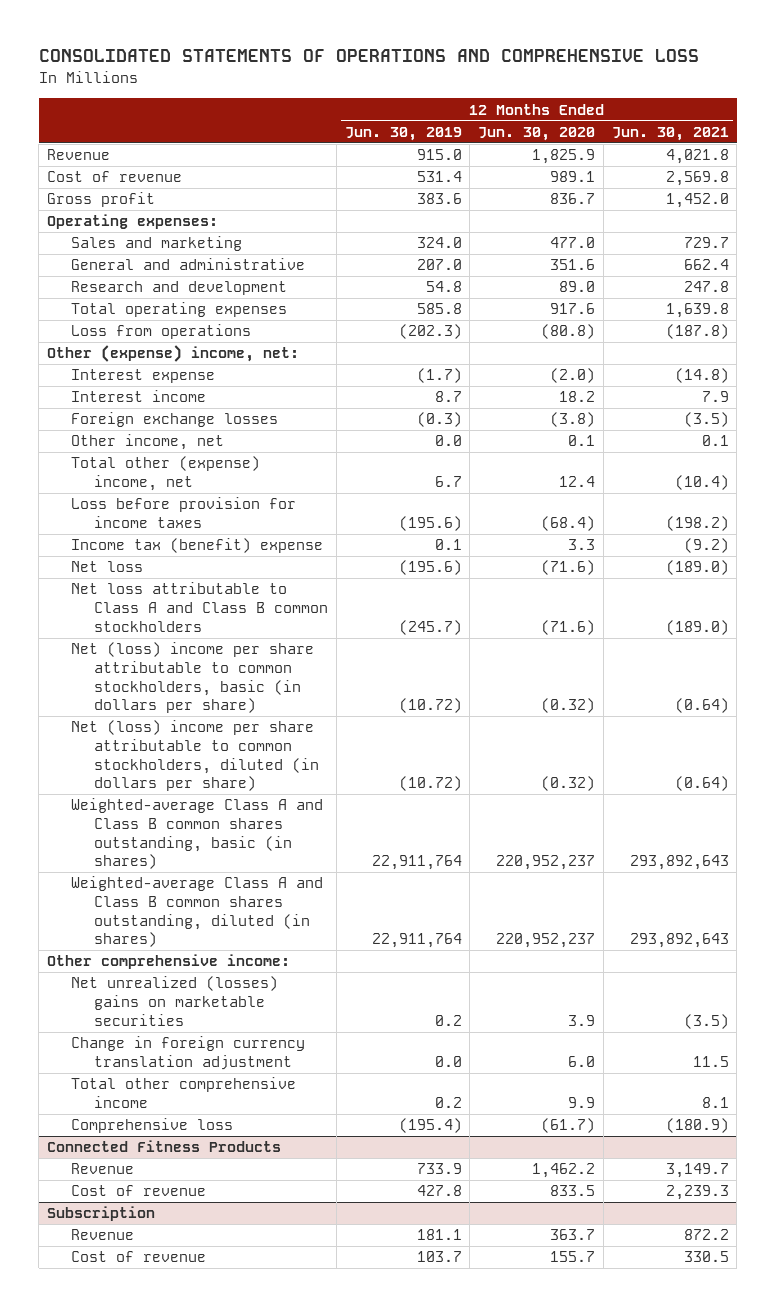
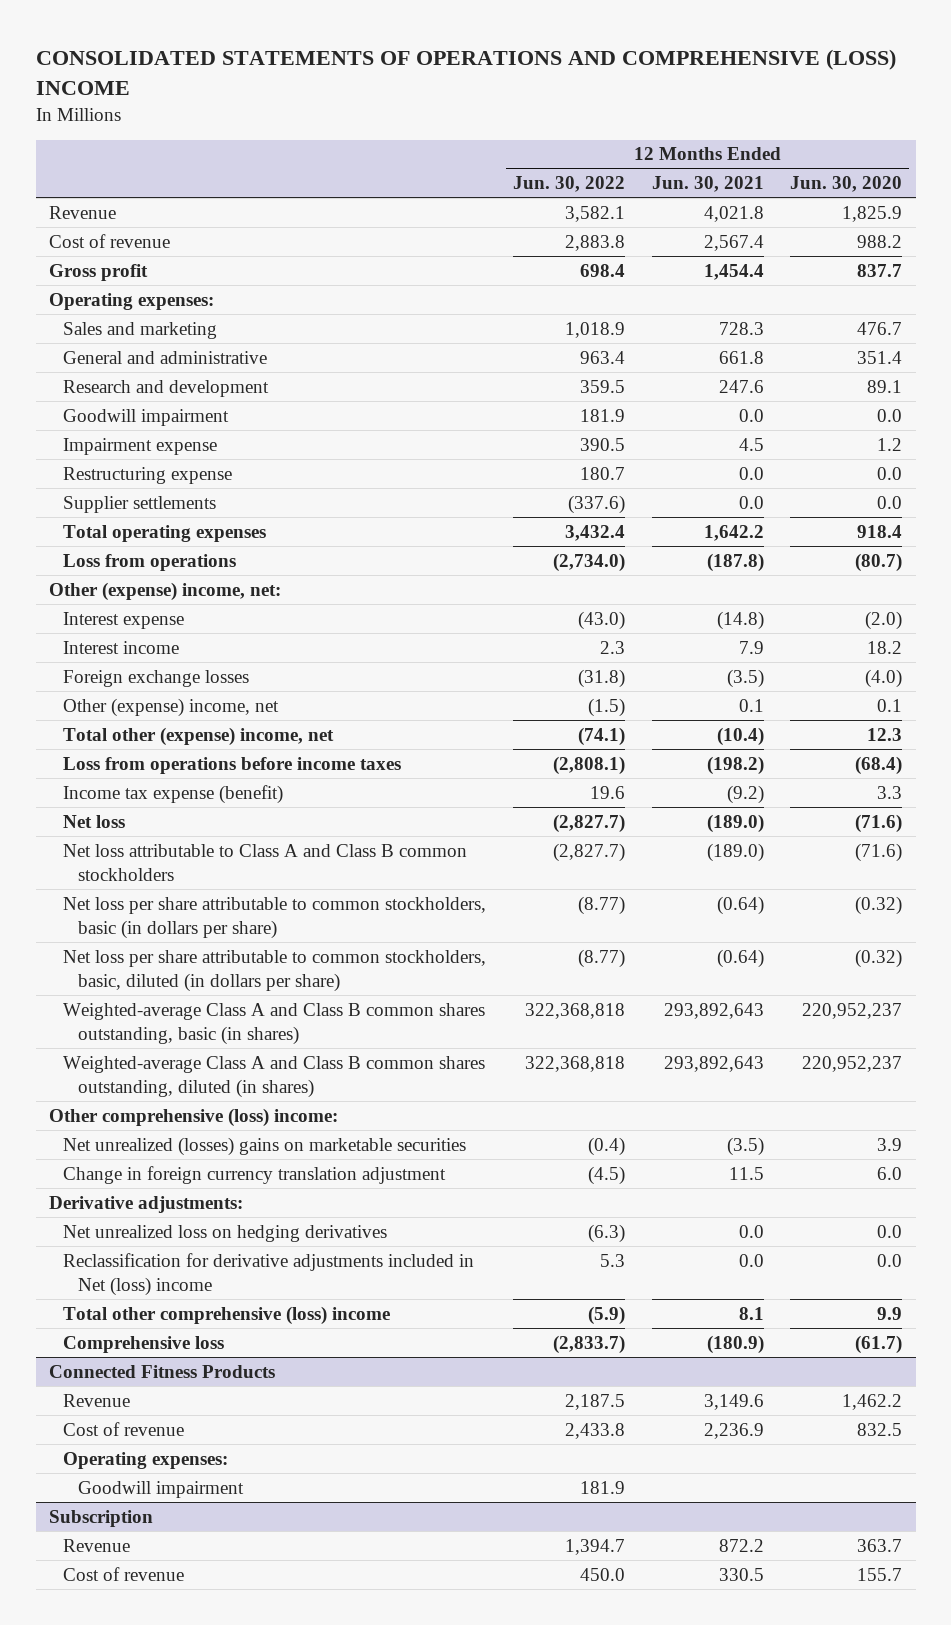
[38,49,699,63] CONSOLIDATED STATEMENTS OF OPERATIONS AND COMPREHENSIVE LOSS -> [35,49,896,95] CONSOLIDATED STATEMENTS OF OPERATIONS AND COMPREHENSIVE (LOSS) INCOME
[344,127,462,142] Jun. 30, 2019 -> none
none -> [512,176,625,193] Jun. 30, 2022
[550,171,596,183] 989.1 -> [857,234,903,248] 988.2
[665,171,729,187] 2,569.8 -> [703,234,764,251] 2,567.4
[550,193,596,205] 836.7 -> [857,263,903,277] 837.7
[665,193,729,209] 1,452.0 -> [703,263,764,280] 1,454.4
[550,237,596,249] 477.0 -> [857,321,903,335] 476.7
[683,237,729,249] 729.7 -> [718,321,764,335] 728.3
[550,259,596,271] 351.6 -> [857,350,903,364] 351.4
[683,259,729,271] 662.4 -> [718,350,764,364] 661.8
[559,281,596,293] 89.0 -> [867,379,903,393] 89.1
[683,281,729,293] 247.8 -> [718,379,764,393] 247.6
none -> [63,408,230,426] Goodwill impairment
none -> [63,437,218,455] Impairment expense
none -> [63,466,233,484] Restructuring expense
none -> [63,495,217,513] Supplier settlements
[550,303,596,315] 917.6 -> [857,524,903,538] 918.4
[665,303,729,319] 1,639.8 -> [703,524,764,541] 1,642.2
[541,324,596,340] (80.8) -> [855,552,903,572] (80.7)
[550,412,596,428] (3.8) -> [865,668,903,688] (4.0)
[70,434,224,451] Other income, net -> [63,697,280,717] Other (expense) income, net
[559,476,596,488] 12.4 -> [867,727,903,741] 12.3
[70,497,296,529] Loss before provision for income taxes -> [63,756,402,774] Loss from operations before income taxes
[70,538,323,554] Income tax (benefit) expense -> [63,784,284,804] Income tax expense (benefit)
[70,642,314,714] Net (loss) income per share attributable to common stockholders, basic (in dollars per share) -> [63,896,487,939] Net loss per share attributable to common stockholders, basic (in dollars per share)
[70,720,320,792] Net (loss) income per share attributable to common stockholders, diluted (in dollars per share) -> [63,949,487,992] Net loss per share attributable to common stockholders, basic, diluted (in dollars per share)
[46,954,290,970] Other comprehensive income: -> [48,1107,338,1127] Other comprehensive (loss) income:
none -> [48,1195,243,1213] Derivative adjustments:
none -> [63,1224,388,1242] Net unrealized loss on hedging derivatives
none -> [63,1252,475,1296] Reclassification for derivative adjustments included in Net (loss) income
[70,1077,296,1109] Total other comprehensive income -> [63,1305,391,1325] Total other comprehensive (loss) income
[665,1163,729,1179] 3,149.7 -> [703,1393,764,1410] 3,149.6
[550,1185,596,1197] 833.5 -> [857,1422,903,1436] 832.5
[665,1185,729,1201] 2,239.3 -> [703,1422,764,1439] 2,236.9
none -> [63,1451,229,1469] Operating expenses:
none -> [77,1480,244,1498] Goodwill impairment

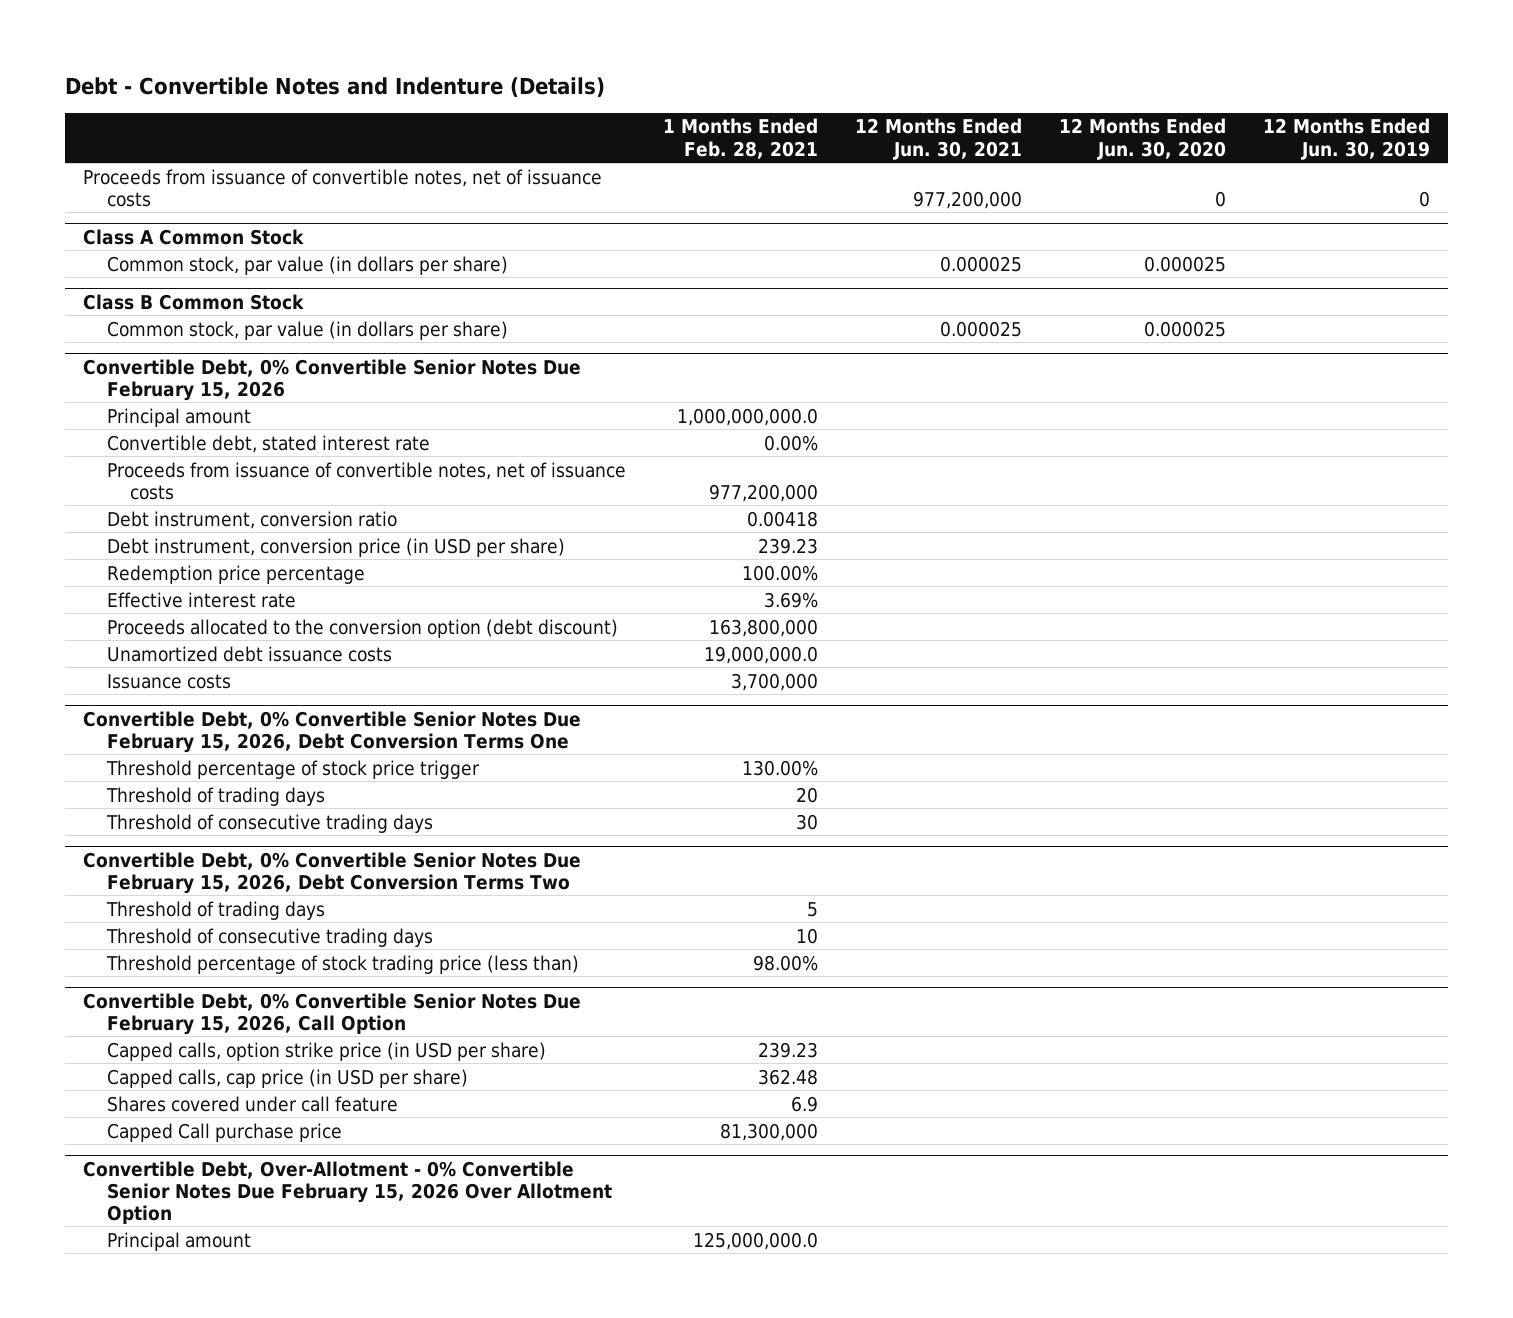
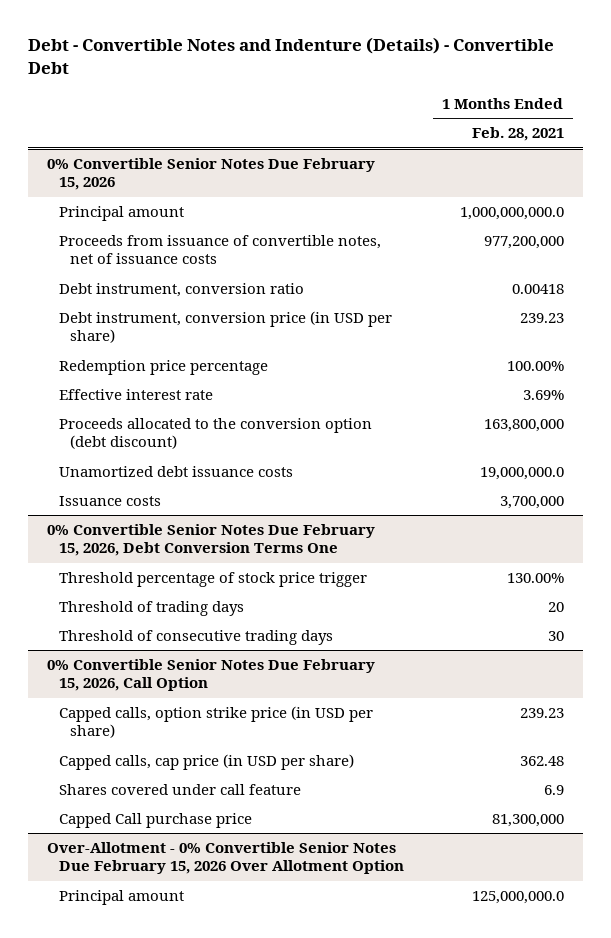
[64,76,605,97] Debt - Convertible Notes and Indenture (Details) -> [27,36,554,75] Debt - Convertible Notes and Indenture (Details) - Convertible Debt
[854,118,1022,160] 12 Months Ended Jun. 30, 2021 -> none
[1058,118,1226,160] 12 Months Ended Jun. 30, 2020 -> none
[1262,118,1430,160] 12 Months Ended Jun. 30, 2019 -> none
[83,168,603,207] Proceeds from issuance of convertible notes, net of issuance costs -> none
[83,228,305,245] Class A Common Stock -> none
[106,255,508,275] Common stock, par value (in dollars per share) -> none
[83,293,305,310] Class B Common Stock -> none
[106,320,508,340] Common stock, par value (in dollars per share) -> none
[83,358,582,401] Convertible Debt, 0% Convertible Senior Notes Due February 15, 2026 -> [47,158,376,191] 0% Convertible Senior Notes Due February 15, 2026
[106,434,430,453] Convertible debt, stated interest rate -> none
[83,710,582,753] Convertible Debt, 0% Convertible Senior Notes Due February 15, 2026, Debt Conversion Terms One -> [47,524,376,557] 0% Convertible Senior Notes Due February 15, 2026, Debt Conversion Terms One
[83,851,582,894] Convertible Debt, 0% Convertible Senior Notes Due February 15, 2026, Debt Conversion Terms Two -> none
[105,900,325,920] Threshold of trading days -> none
[105,927,433,947] Threshold of consecutive trading days -> none
[105,954,579,974] Threshold percentage of stock trading price (less than) -> none
[83,992,582,1035] Convertible Debt, 0% Convertible Senior Notes Due February 15, 2026, Call Option -> [47,659,376,692] 0% Convertible Senior Notes Due February 15, 2026, Call Option
[83,1160,612,1224] Convertible Debt, Over-Allotment - 0% Convertible Senior Notes Due February 15, 2026 Over Allotment Option -> [47,842,404,875] Over-Allotment - 0% Convertible Senior Notes Due February 15, 2026 Over Allotment Option

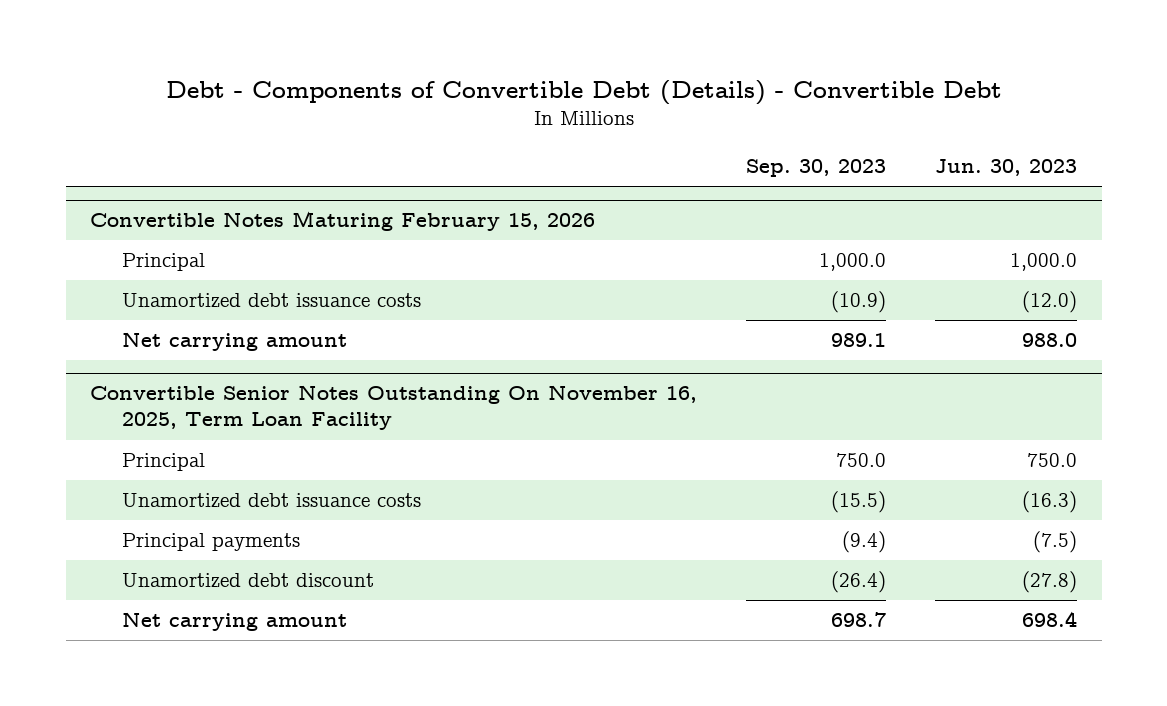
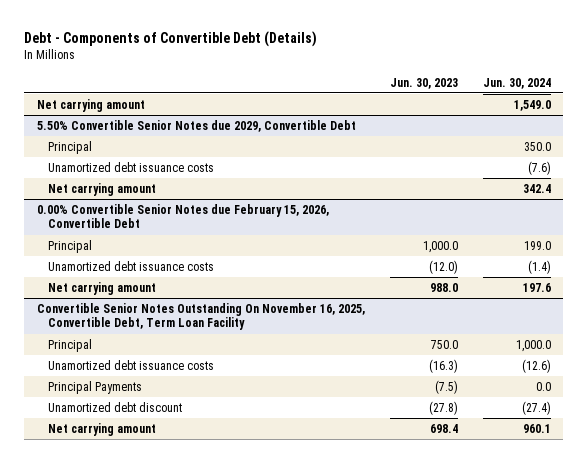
[165,79,1002,105] Debt - Components of Convertible Debt (Details) - Convertible Debt -> [24,30,318,47] Debt - Components of Convertible Debt (Details)
[746,159,887,178] Sep. 30, 2023 -> none
none -> [482,77,551,89] Jun. 30, 2024
[90,211,596,232] Convertible Notes Maturing February 15, 2026 -> none
none -> [36,98,145,112] Net carrying amount
none -> [36,119,356,132] 5.50% Convertible Senior Notes due 2029, Convertible Debt
none -> [47,140,92,154] Principal
none -> [47,161,214,172] Unamortized debt issuance costs
none -> [47,182,156,196] Net carrying amount
none -> [36,203,329,229] 0.00% Convertible Senior Notes due February 15, 2026, Convertible Debt
[90,385,698,431] Convertible Senior Notes Outstanding On November 16, 2025, Term Loan Facility -> [36,302,365,331] Convertible Senior Notes Outstanding On November 16, 2025, Convertible Debt, Term Loan Facility
[121,533,300,552] Principal payments -> [47,380,142,394] Principal Payments

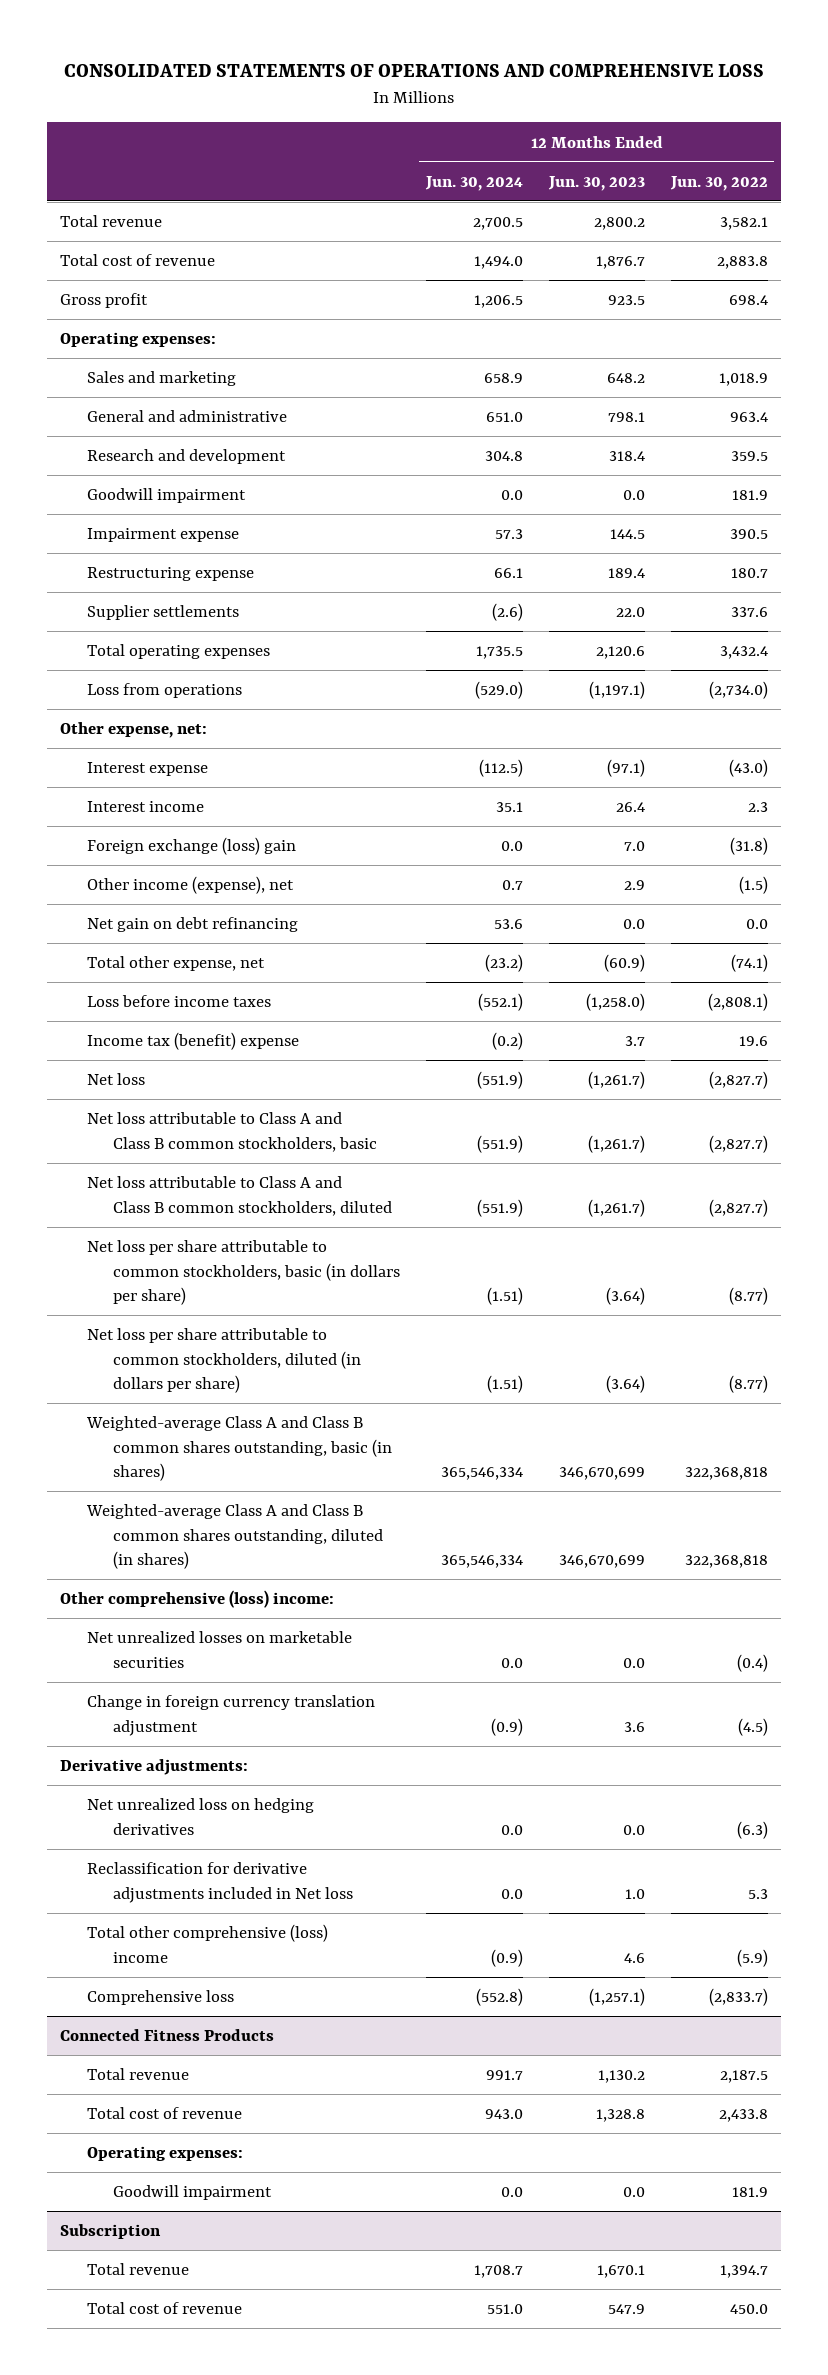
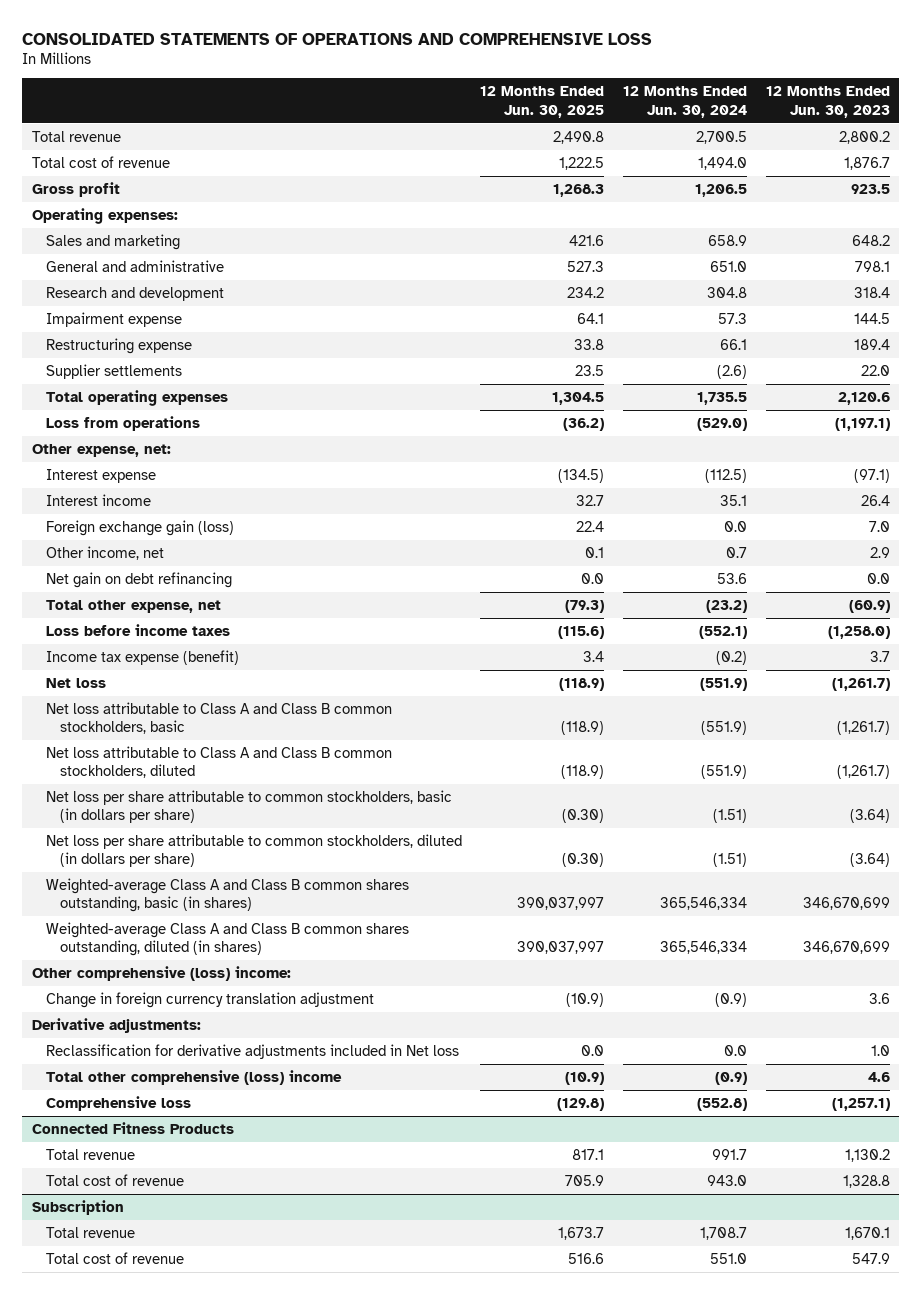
[669,175,768,191] Jun. 30, 2022 -> none
none -> [480,86,605,118] 12 Months Ended Jun. 30, 2025
[86,488,246,504] Goodwill impairment -> none
[86,837,296,856] Foreign exchange (loss) gain -> [45,519,234,536] Foreign exchange gain (loss)
[86,876,294,895] Other income (expense), net -> [45,545,164,560] Other income, net
[86,1032,299,1051] Income tax (benefit) expense -> [45,649,239,665] Income tax expense (benefit)
[86,1631,352,1668] Net unrealized losses on marketable securities -> none
[86,1798,314,1835] Net unrealized loss on hedging derivatives -> none
[86,2146,243,2162] Operating expenses: -> none
[112,2185,272,2201] Goodwill impairment -> none

